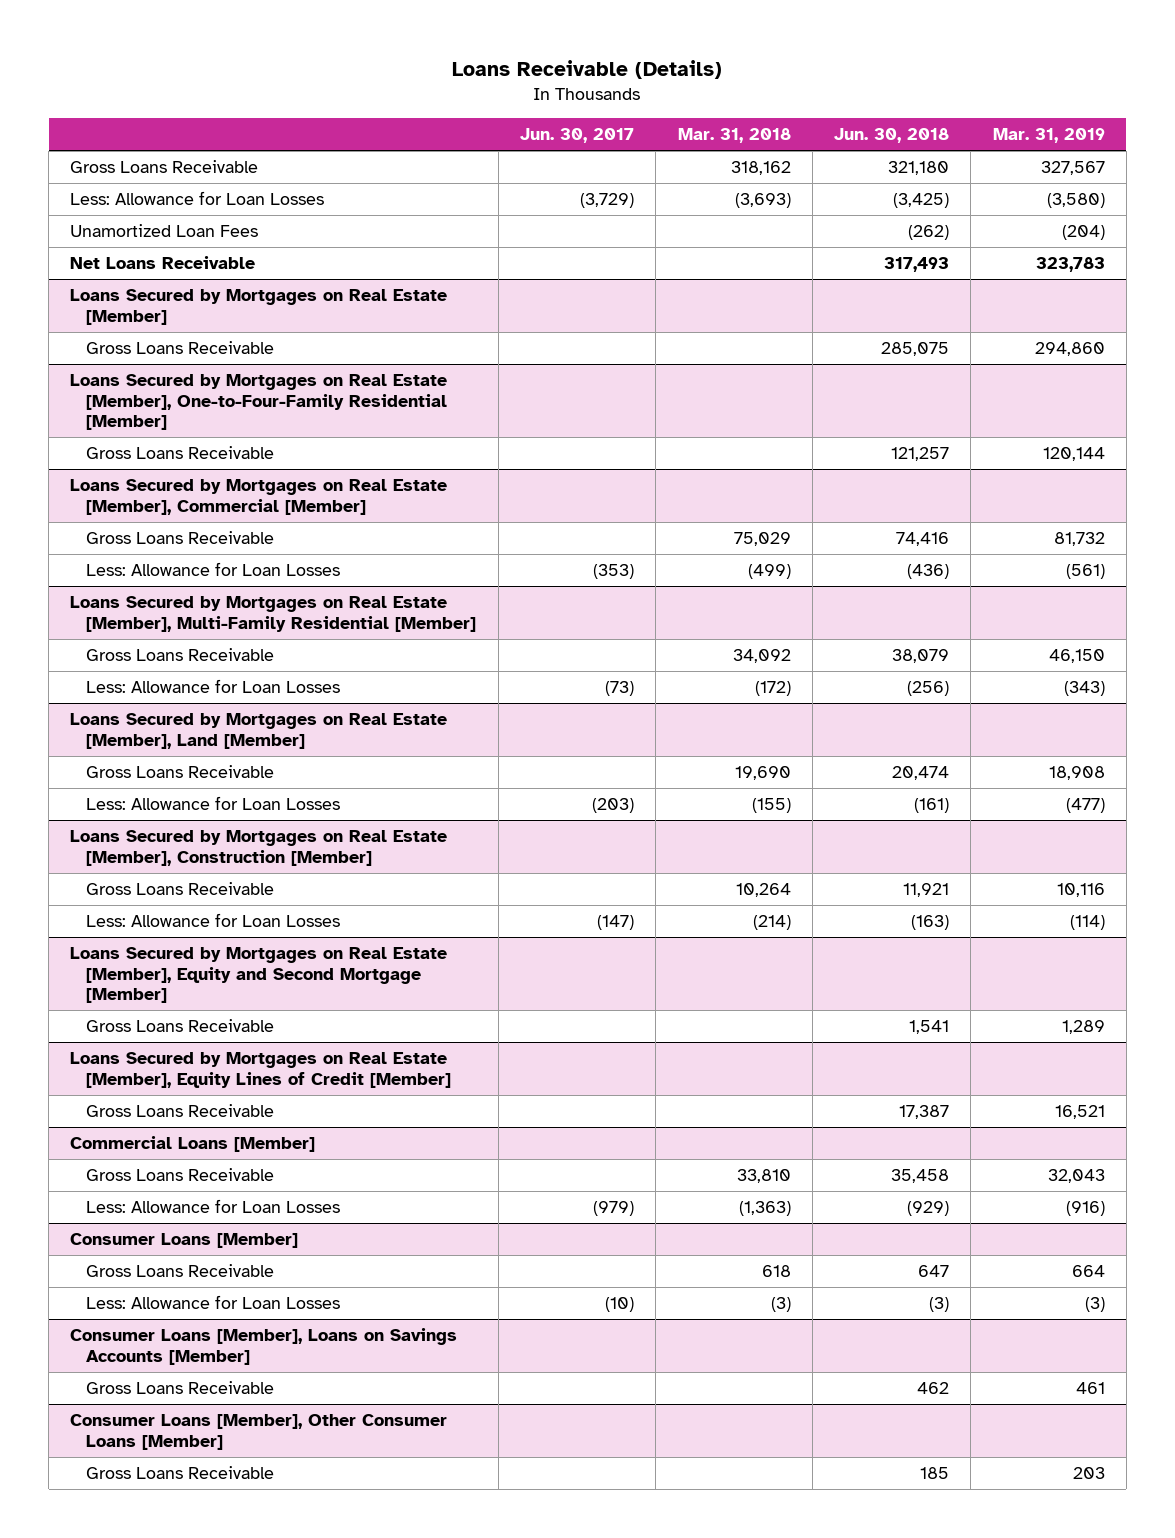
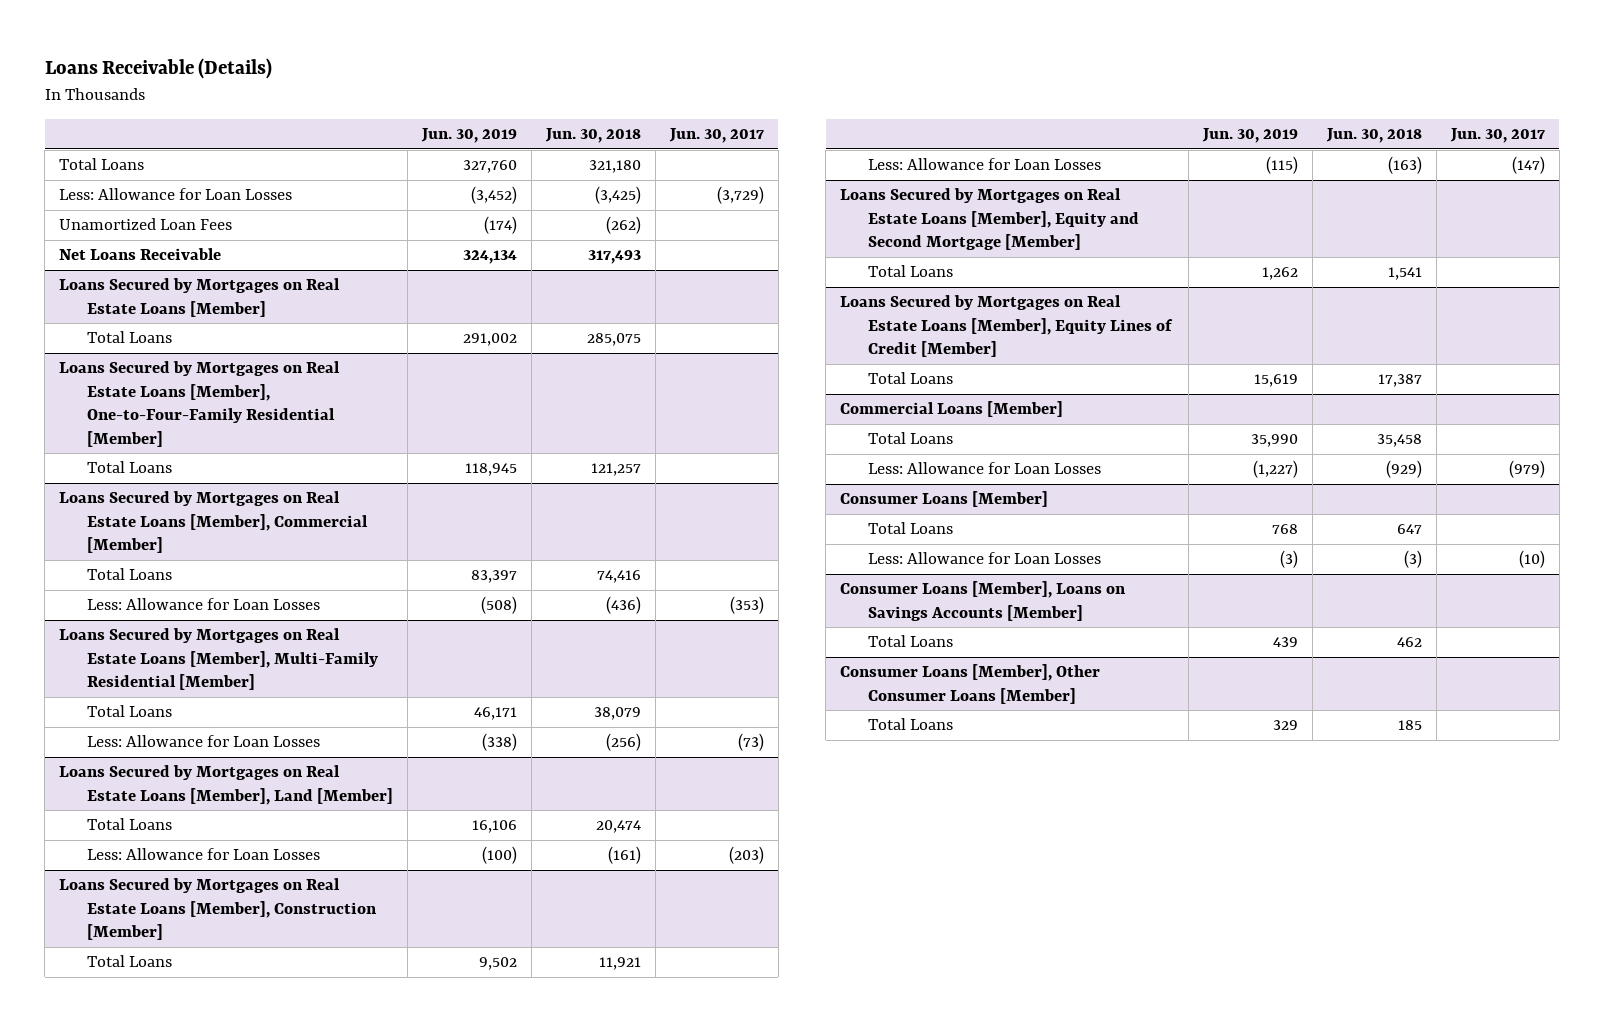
[677,128,791,144] Mar. 31, 2018 -> none
[992,128,1105,144] Mar. 31, 2019 -> none
none -> [421,128,518,144] Jun. 30, 2019
[70,160,259,174] Gross Loans Receivable -> [59,158,145,171] Total Loans
[70,289,448,325] Loans Secured by Mortgages on Real Estate [Member] -> [59,278,341,317] Loans Secured by Mortgages on Real Estate Loans [Member]
[86,341,275,355] Gross Loans Receivable -> [87,331,173,344] Total Loans
[70,374,448,431] Loans Secured by Mortgages on Real Estate [Member], One-to-Four-Family Residential [Member] -> [59,361,341,447] Loans Secured by Mortgages on Real Estate Loans [Member], One-to-Four-Family Residential [Member]
[86,446,275,460] Gross Loans Receivable -> [87,461,173,474] Total Loans
[70,479,448,515] Loans Secured by Mortgages on Real Estate [Member], Commercial [Member] -> [59,491,369,554] Loans Secured by Mortgages on Real Estate Loans [Member], Commercial [Member]
[86,531,275,545] Gross Loans Receivable -> [87,568,173,581] Total Loans
[70,596,477,632] Loans Secured by Mortgages on Real Estate [Member], Multi-Family Residential [Member] -> [59,628,379,691] Loans Secured by Mortgages on Real Estate Loans [Member], Multi-Family Residential [Member]
[86,648,275,662] Gross Loans Receivable -> [87,705,173,718] Total Loans
[70,713,448,749] Loans Secured by Mortgages on Real Estate [Member], Land [Member] -> [59,765,394,805] Loans Secured by Mortgages on Real Estate Loans [Member], Land [Member]
[86,765,275,779] Gross Loans Receivable -> [87,818,173,831] Total Loans
[70,830,448,866] Loans Secured by Mortgages on Real Estate [Member], Construction [Member] -> [59,878,378,941] Loans Secured by Mortgages on Real Estate Loans [Member], Construction [Member]
[86,882,275,896] Gross Loans Receivable -> [87,955,173,968] Total Loans
[70,947,448,1004] Loans Secured by Mortgages on Real Estate [Member], Equity and Second Mortgage [Member] -> [840,188,1140,251] Loans Secured by Mortgages on Real Estate Loans [Member], Equity and Second Mortgage [Member]
[86,1019,275,1033] Gross Loans Receivable -> [868,265,954,278] Total Loans
[70,1052,452,1088] Loans Secured by Mortgages on Real Estate [Member], Equity Lines of Credit [Member] -> [840,295,1174,358] Loans Secured by Mortgages on Real Estate Loans [Member], Equity Lines of Credit [Member]
[86,1104,275,1118] Gross Loans Receivable -> [868,372,954,385] Total Loans
[86,1168,275,1182] Gross Loans Receivable -> [868,432,954,445] Total Loans
[86,1264,275,1278] Gross Loans Receivable -> [868,522,954,535] Total Loans
[86,1381,275,1395] Gross Loans Receivable -> [868,635,954,648] Total Loans
[86,1466,275,1480] Gross Loans Receivable -> [868,718,954,731] Total Loans

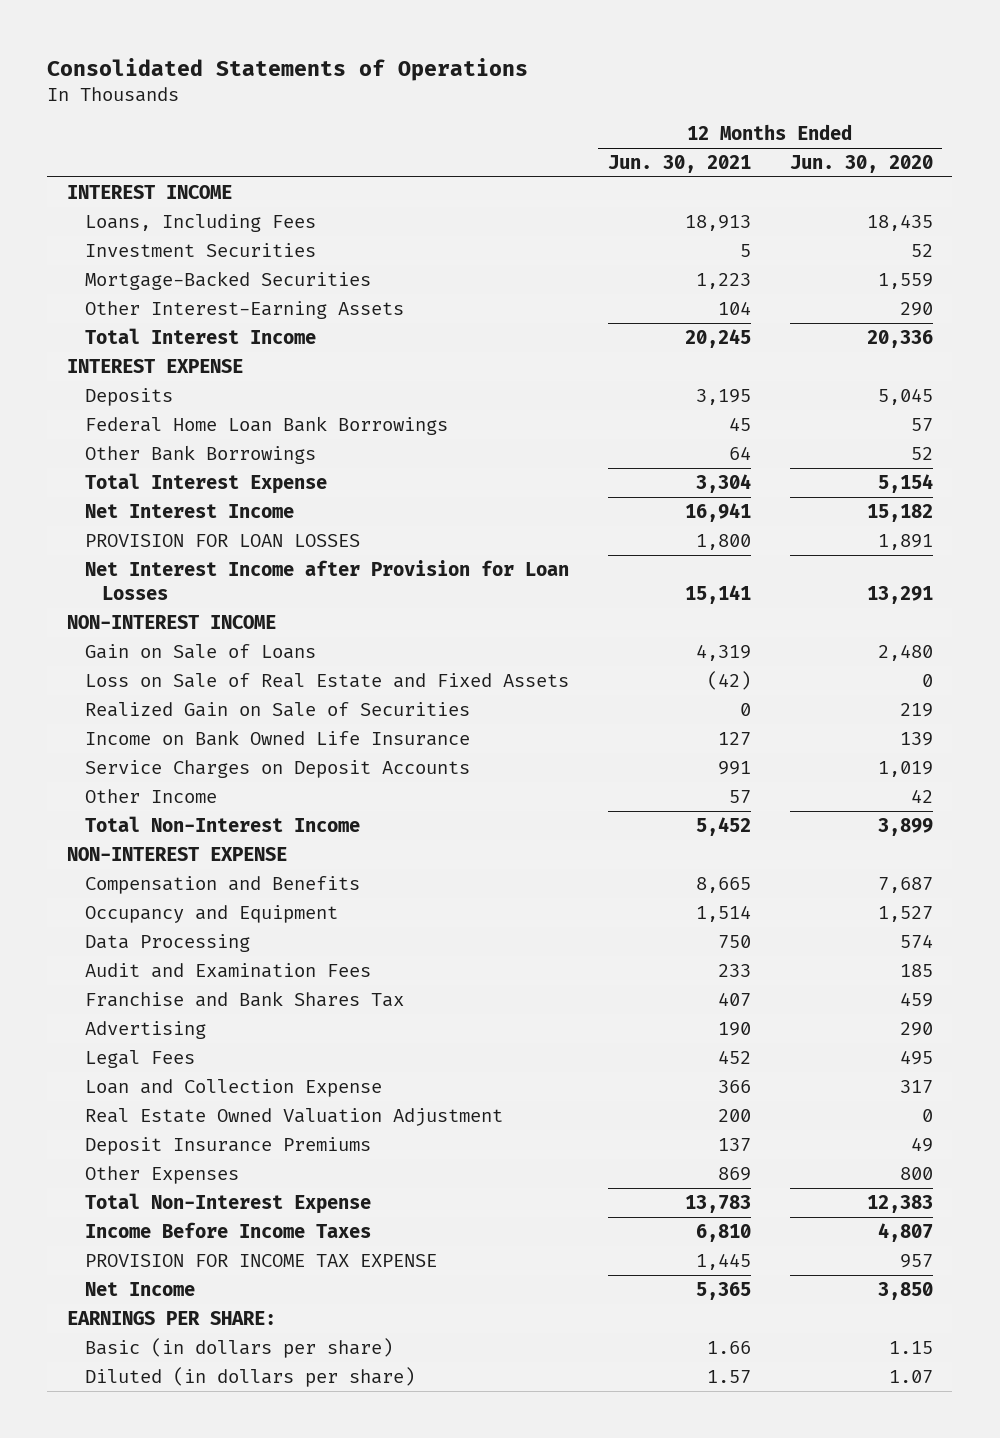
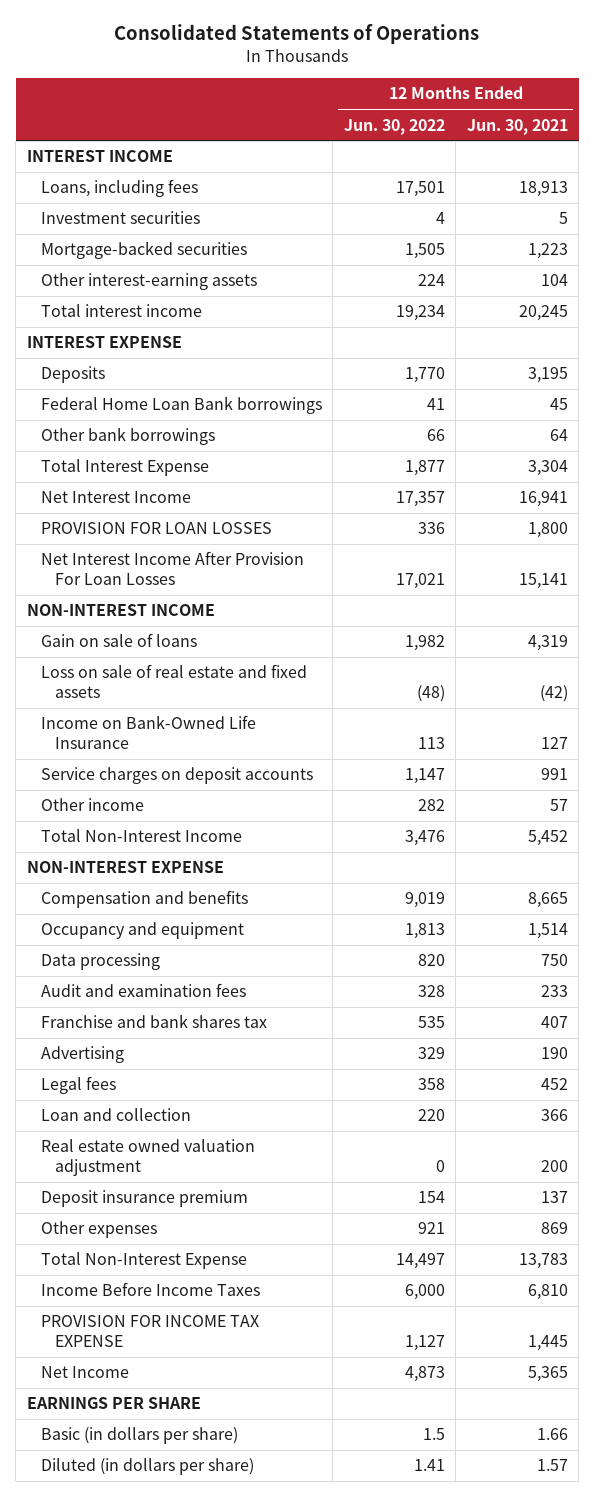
[789,154,933,173] Jun. 30, 2020 -> none
none -> [343,118,445,135] Jun. 30, 2022
[84,213,316,232] Loans, Including Fees -> [40,179,198,198] Loans, including fees
[84,242,316,257] Investment Securities -> [40,211,200,225] Investment securities
[84,270,371,290] Mortgage-Backed Securities -> [40,241,247,260] Mortgage-backed securities
[84,300,404,319] Other Interest-Earning Assets -> [40,273,257,291] Other interest-earning assets
[84,327,316,344] Total Interest Income -> [40,304,202,318] Total interest income
[84,415,448,435] Federal Home Loan Bank Borrowings -> [40,396,322,415] Federal Home Loan Bank borrowings
[84,444,316,464] Other Bank Borrowings -> [40,427,215,446] Other bank borrowings
[84,559,569,600] Net Interest Income after Provision for Loan Losses -> [40,551,304,586] Net Interest Income After Provision For Loan Losses
[84,701,470,717] Realized Gain on Sale of Securities -> none
[84,643,316,659] Gain on Sale of Loans -> [40,633,197,648] Gain on sale of loans
[84,672,569,688] Loss on Sale of Real Estate and Fixed Assets -> [40,664,307,699] Loss on sale of real estate and fixed assets
[84,729,470,746] Income on Bank Owned Life Insurance -> [40,715,256,750] Income on Bank-Owned Life Insurance
[84,759,470,778] Service Charges on Deposit Accounts -> [40,767,313,785] Service charges on deposit accounts
[84,788,217,803] Other Income -> [40,798,144,812] Other income
[84,875,360,894] Compensation and Benefits -> [40,890,248,909] Compensation and benefits
[84,904,338,923] Occupancy and Equipment -> [40,922,244,940] Occupancy and equipment
[84,933,250,952] Data Processing -> [40,953,160,971] Data processing
[84,962,371,978] Audit and Examination Fees -> [40,983,246,998] Audit and examination fees
[84,990,404,1007] Franchise and Bank Shares Tax -> [40,1014,267,1029] Franchise and bank shares tax
[84,1049,195,1068] Legal Fees -> [40,1076,116,1095] Legal fees
[84,1078,382,1097] Loan and Collection Expense -> [40,1108,191,1122] Loan and collection
[84,1107,503,1126] Real Estate Owned Valuation Adjustment -> [40,1139,255,1177] Real estate owned valuation adjustment
[84,1136,371,1155] Deposit Insurance Premiums -> [40,1190,248,1208] Deposit insurance premium
[84,1165,239,1184] Other Expenses -> [40,1221,157,1239] Other expenses
[66,1310,276,1325] EARNINGS PER SHARE: -> [26,1397,201,1410] EARNINGS PER SHARE

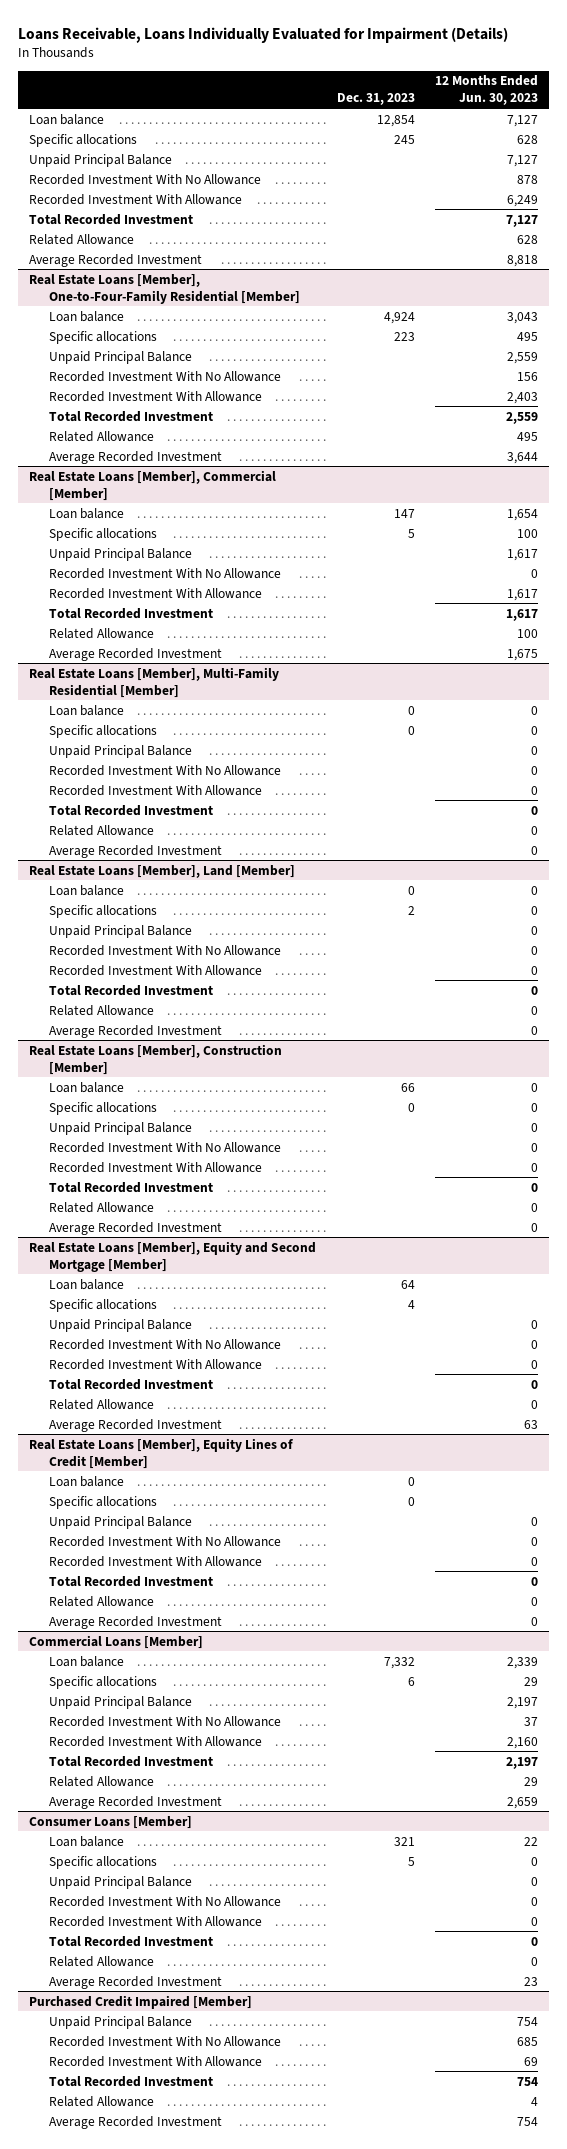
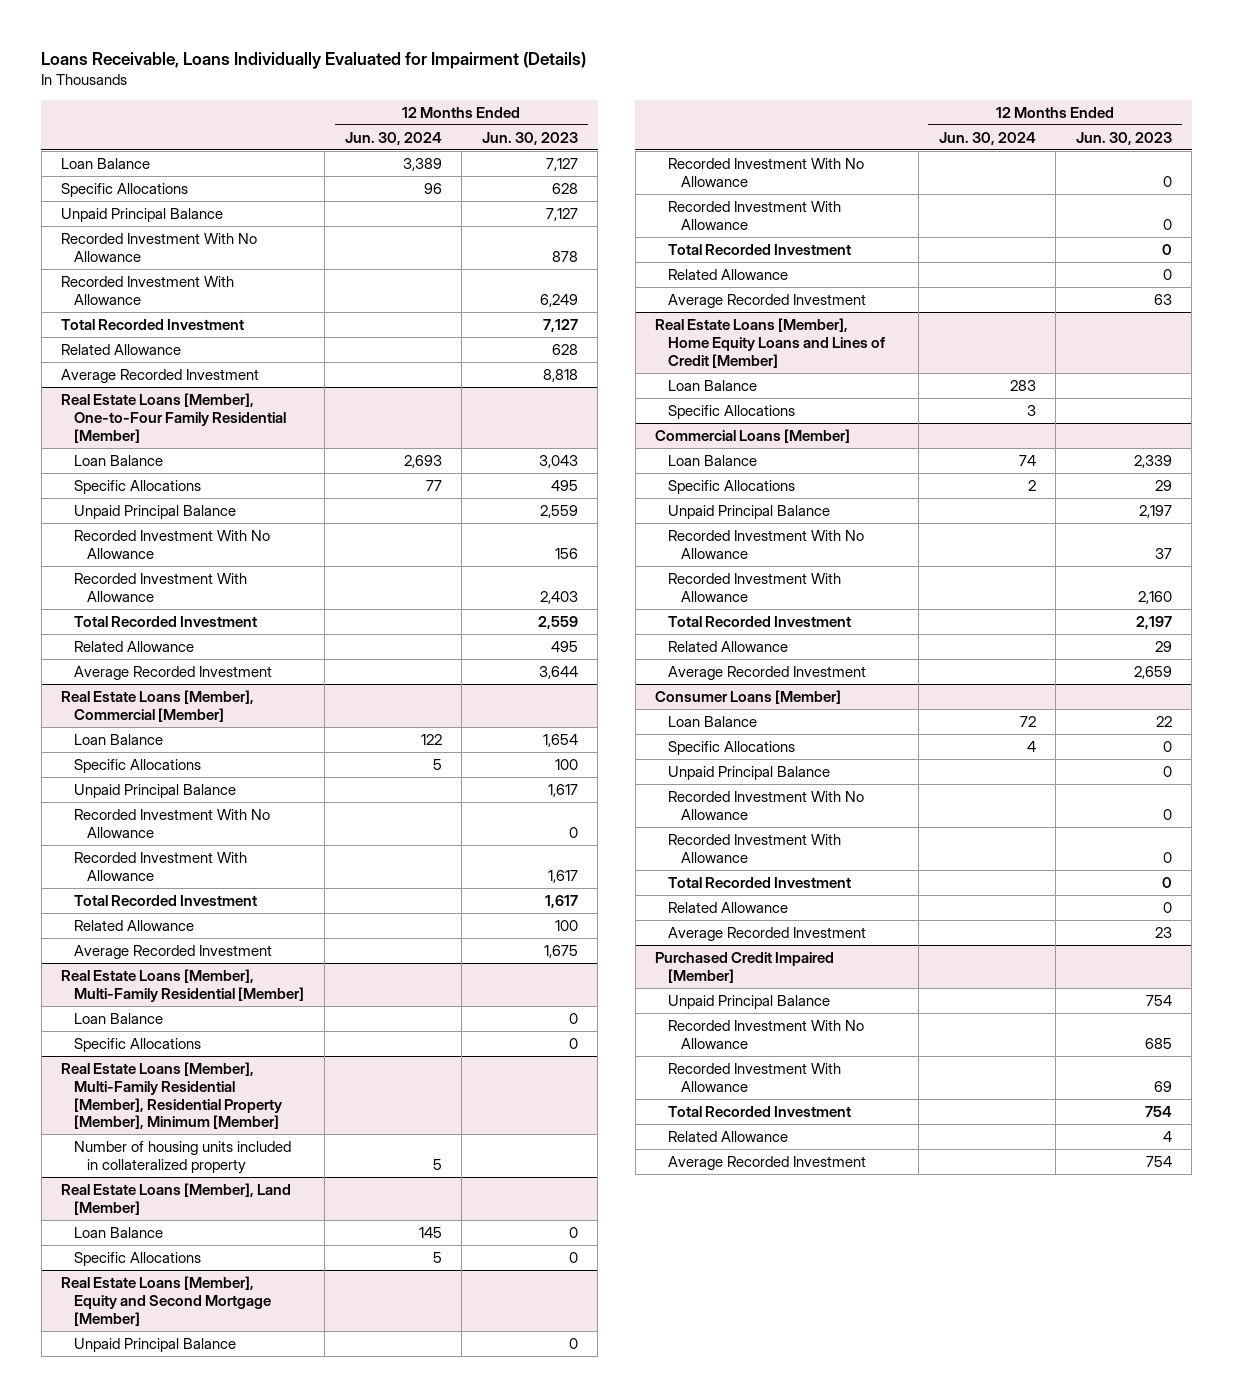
[336,93,415,106] Dec. 31, 2023 -> none
none -> [344,131,442,145] Jun. 30, 2024
[28,113,104,125] Loan balance -> [61,157,151,169] Loan Balance
[28,133,137,147] Specific allocations -> [61,182,189,197] Specific Allocations
[28,273,300,304] Real Estate Loans [Member], One-to-Four-Family Residential [Member] -> [61,392,287,443] Real Estate Loans [Member], One-to-Four Family Residential [Member]
[48,310,124,322] Loan balance -> [74,454,164,466] Loan Balance
[48,330,157,344] Specific allocations -> [74,479,202,494] Specific Allocations
[48,507,124,519] Loan balance -> [74,733,164,745] Loan Balance
[48,527,157,541] Specific allocations -> [74,758,202,773] Specific Allocations
[48,744,192,758] Unpaid Principal Balance -> none
[48,764,281,776] Recorded Investment With No Allowance -> none
[48,784,262,796] Recorded Investment With Allowance -> none
[48,804,213,816] Total Recorded Investment -> none
[48,824,154,836] Related Allowance -> none
[48,844,222,858] Average Recorded Investment -> none
[48,704,124,716] Loan balance -> [74,1012,164,1024] Loan Balance
[48,724,157,738] Specific allocations -> [74,1037,202,1052] Specific Allocations
none -> [61,1061,283,1130] Real Estate Loans [Member], Multi-Family Residential [Member], Residential Property [Member], Minimum [Member]
none -> [74,1140,292,1174] Number of housing units included in collateralized property
[48,924,192,938] Unpaid Principal Balance -> none
[48,944,281,956] Recorded Investment With No Allowance -> none
[48,964,262,976] Recorded Investment With Allowance -> none
[48,984,213,996] Total Recorded Investment -> none
[48,1004,154,1016] Related Allowance -> none
[48,1024,222,1038] Average Recorded Investment -> none
[28,1043,282,1075] Real Estate Loans [Member], Construction [Member] -> none
[48,1081,124,1093] Loan balance -> none
[48,1101,157,1115] Specific allocations -> none
[48,1121,192,1135] Unpaid Principal Balance -> none
[48,1141,281,1153] Recorded Investment With No Allowance -> none
[48,1161,262,1173] Recorded Investment With Allowance -> none
[48,1181,213,1193] Total Recorded Investment -> none
[48,1201,154,1213] Related Allowance -> none
[48,1221,222,1235] Average Recorded Investment -> none
[48,884,124,896] Loan balance -> [74,1226,164,1238] Loan Balance
[48,904,157,918] Specific allocations -> [74,1251,202,1266] Specific Allocations
[48,1278,124,1290] Loan balance -> none
[48,1298,157,1312] Specific allocations -> none
[48,1515,192,1529] Unpaid Principal Balance -> none
[48,1535,281,1547] Recorded Investment With No Allowance -> none
[48,1555,262,1567] Recorded Investment With Allowance -> none
[48,1575,213,1587] Total Recorded Investment -> none
[48,1595,154,1607] Related Allowance -> none
[48,1615,222,1629] Average Recorded Investment -> none
[28,1437,294,1469] Real Estate Loans [Member], Equity Lines of Credit [Member] -> [655,317,886,368] Real Estate Loans [Member], Home Equity Loans and Lines of Credit [Member]
[48,1475,124,1487] Loan balance -> [668,379,758,391] Loan Balance
[48,1495,157,1509] Specific allocations -> [668,404,796,419] Specific Allocations
[48,1655,124,1667] Loan balance -> [668,454,758,466] Loan Balance
[48,1675,157,1689] Specific allocations -> [668,479,796,494] Specific Allocations
[48,1835,124,1847] Loan balance -> [668,715,758,727] Loan Balance
[48,1855,157,1869] Specific allocations -> [668,740,796,755] Specific Allocations

